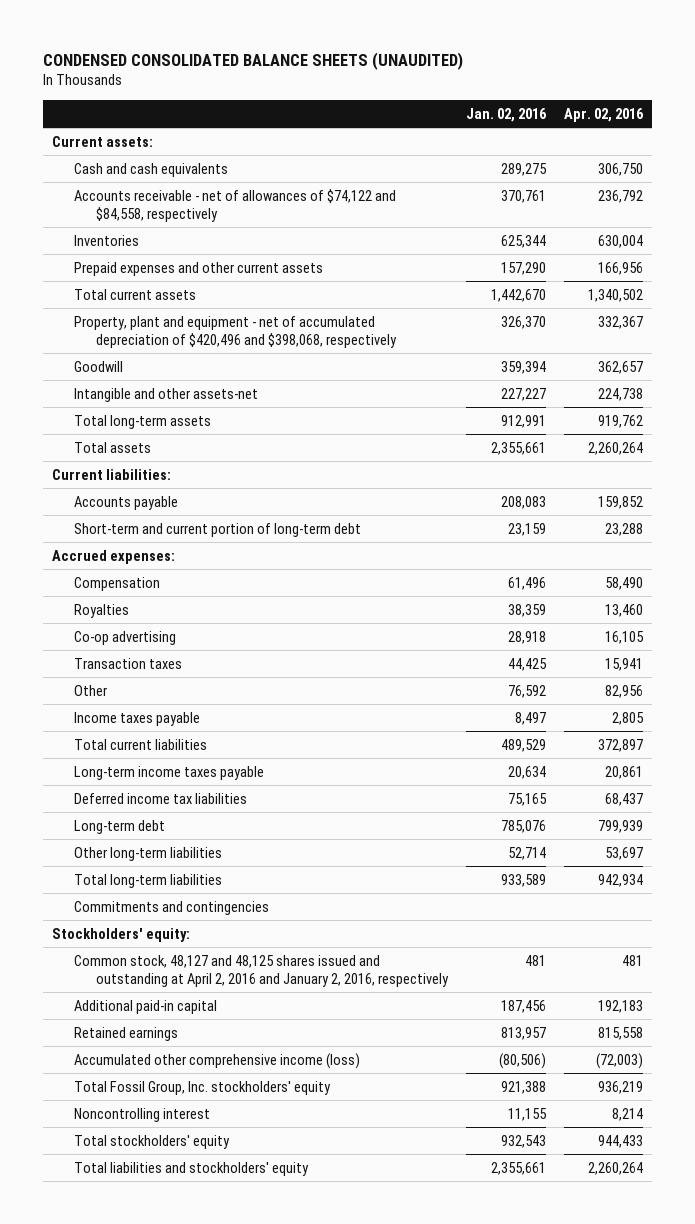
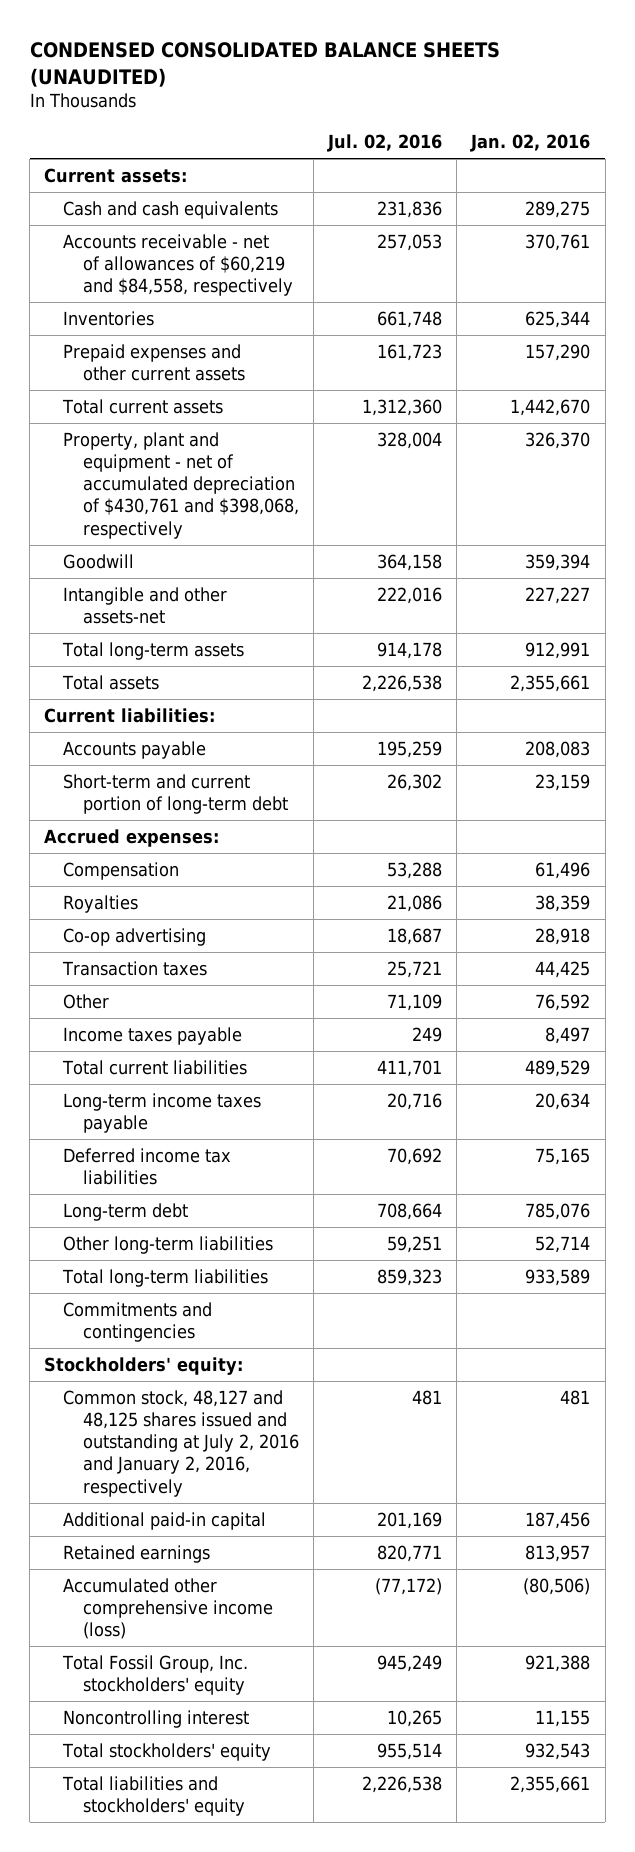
[564,107,645,122] Apr. 02, 2016 -> none
none -> [326,133,442,152] Jul. 02, 2016
[73,188,396,222] Accounts receivable - net of allowances of $74,122 and $84,558, respectively -> [63,233,293,297] Accounts receivable - net of allowances of $60,219 and $84,558, respectively
[73,315,397,348] Property, plant and equipment - net of accumulated depreciation of $420,496 and $398,068, respectively -> [63,431,299,539] Property, plant and equipment - net of accumulated depreciation of $430,761 and $398,068, respectively
[73,954,449,987] Common stock, 48,127 and 48,125 shares issued and outstanding at April 2, 2016 and January 2, 2016, respectively -> [63,1389,299,1497] Common stock, 48,127 and 48,125 shares issued and outstanding at July 2, 2016 and January 2, 2016, respectively

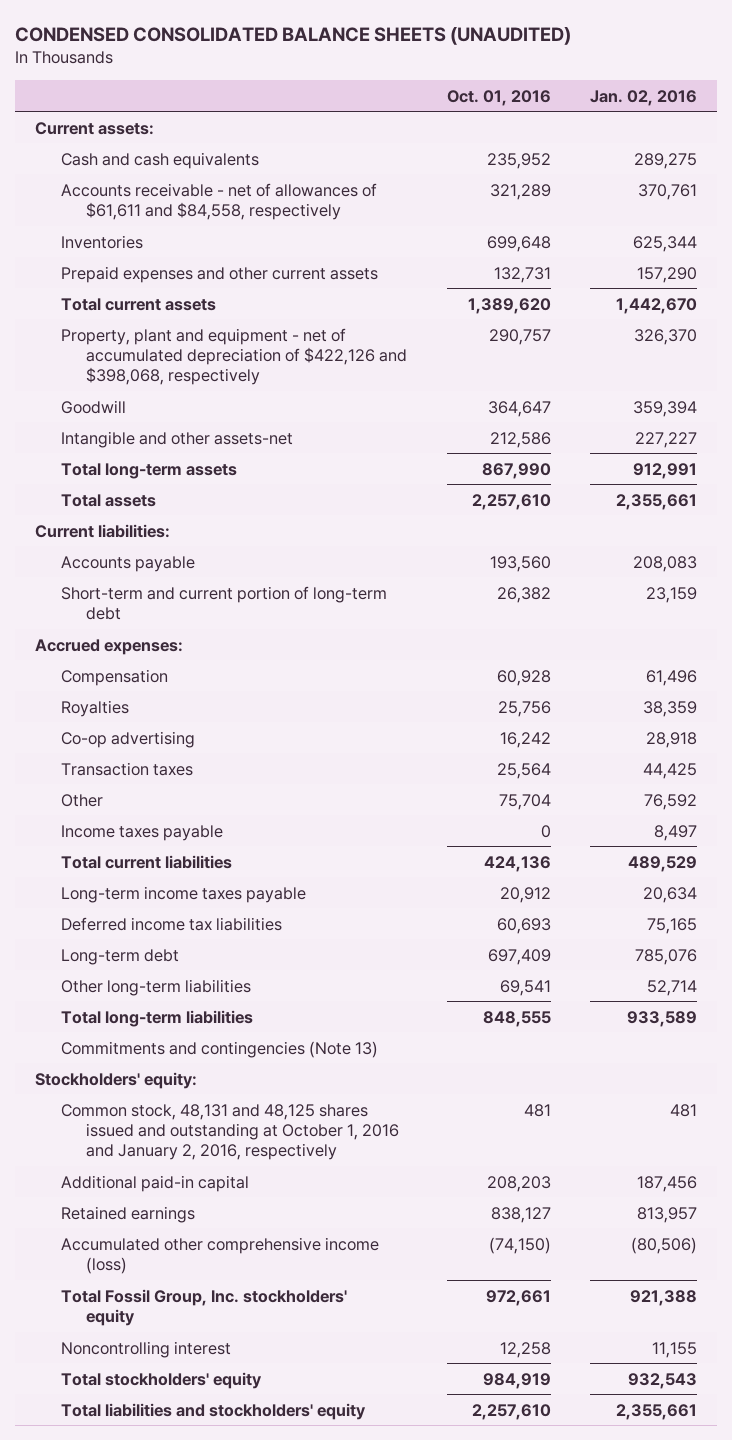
[326,133,442,152] Jul. 02, 2016 -> none
none -> [446,89,551,106] Oct. 01, 2016
[63,233,293,297] Accounts receivable - net of allowances of $60,219 and $84,558, respectively -> [60,182,377,220] Accounts receivable - net of allowances of $61,611 and $84,558, respectively
[63,431,299,539] Property, plant and equipment - net of accumulated depreciation of $430,761 and $398,068, respectively -> [60,327,408,386] Property, plant and equipment - net of accumulated depreciation of $422,126 and $398,068, respectively
[63,1301,213,1343] Commitments and contingencies -> [60,1040,378,1058] Commitments and contingencies (Note 13)
[63,1389,299,1497] Common stock, 48,127 and 48,125 shares issued and outstanding at July 2, 2016 and January 2, 2016, respectively -> [60,1103,400,1161] Common stock, 48,131 and 48,125 shares issued and outstanding at October 1, 2016 and January 2, 2016, respectively

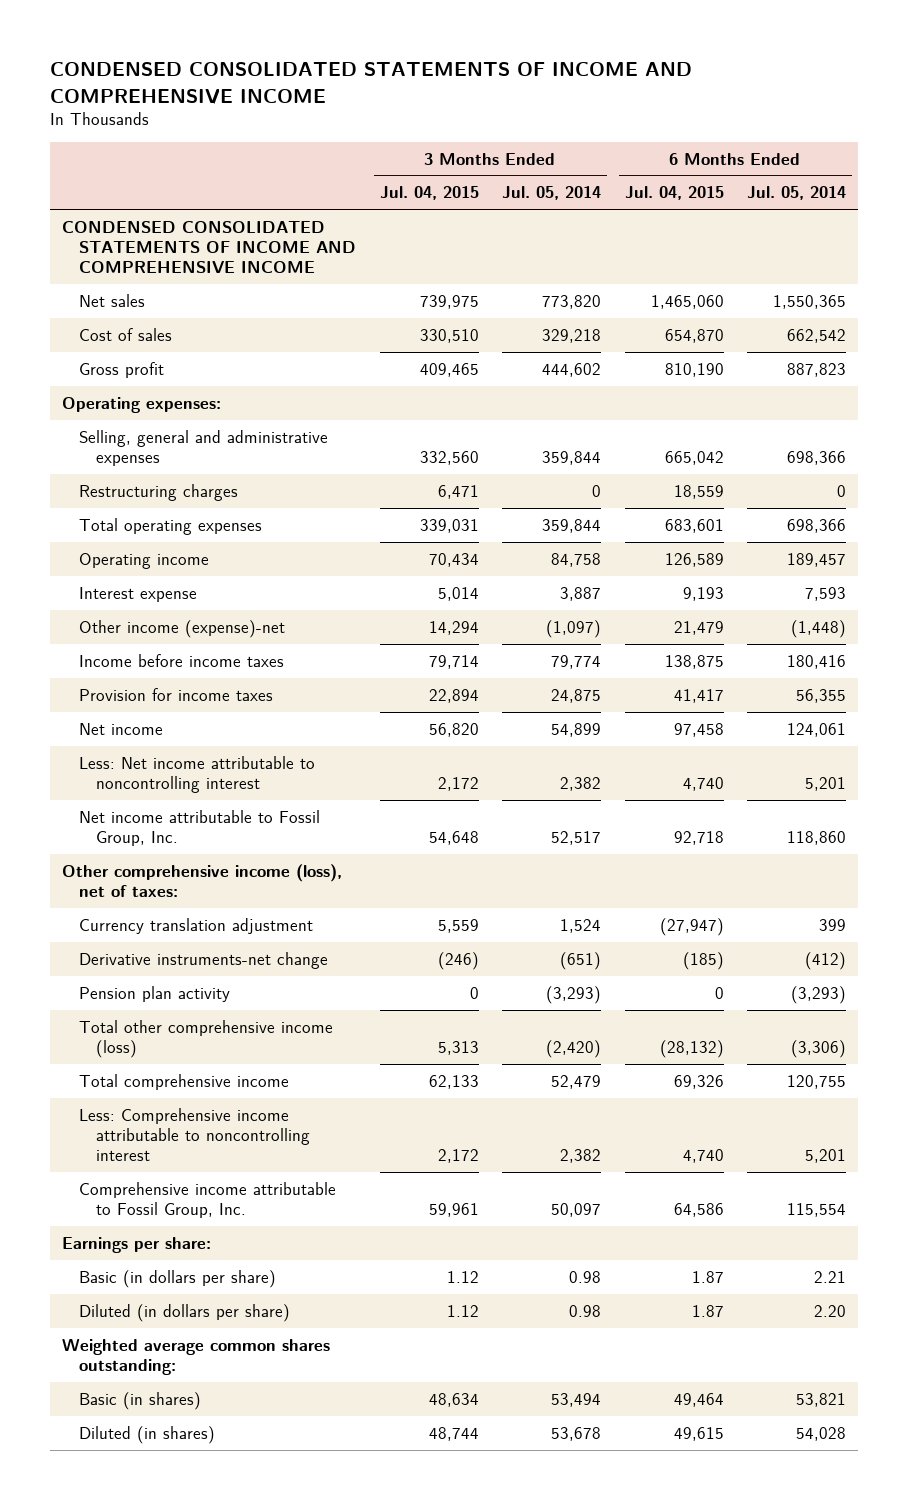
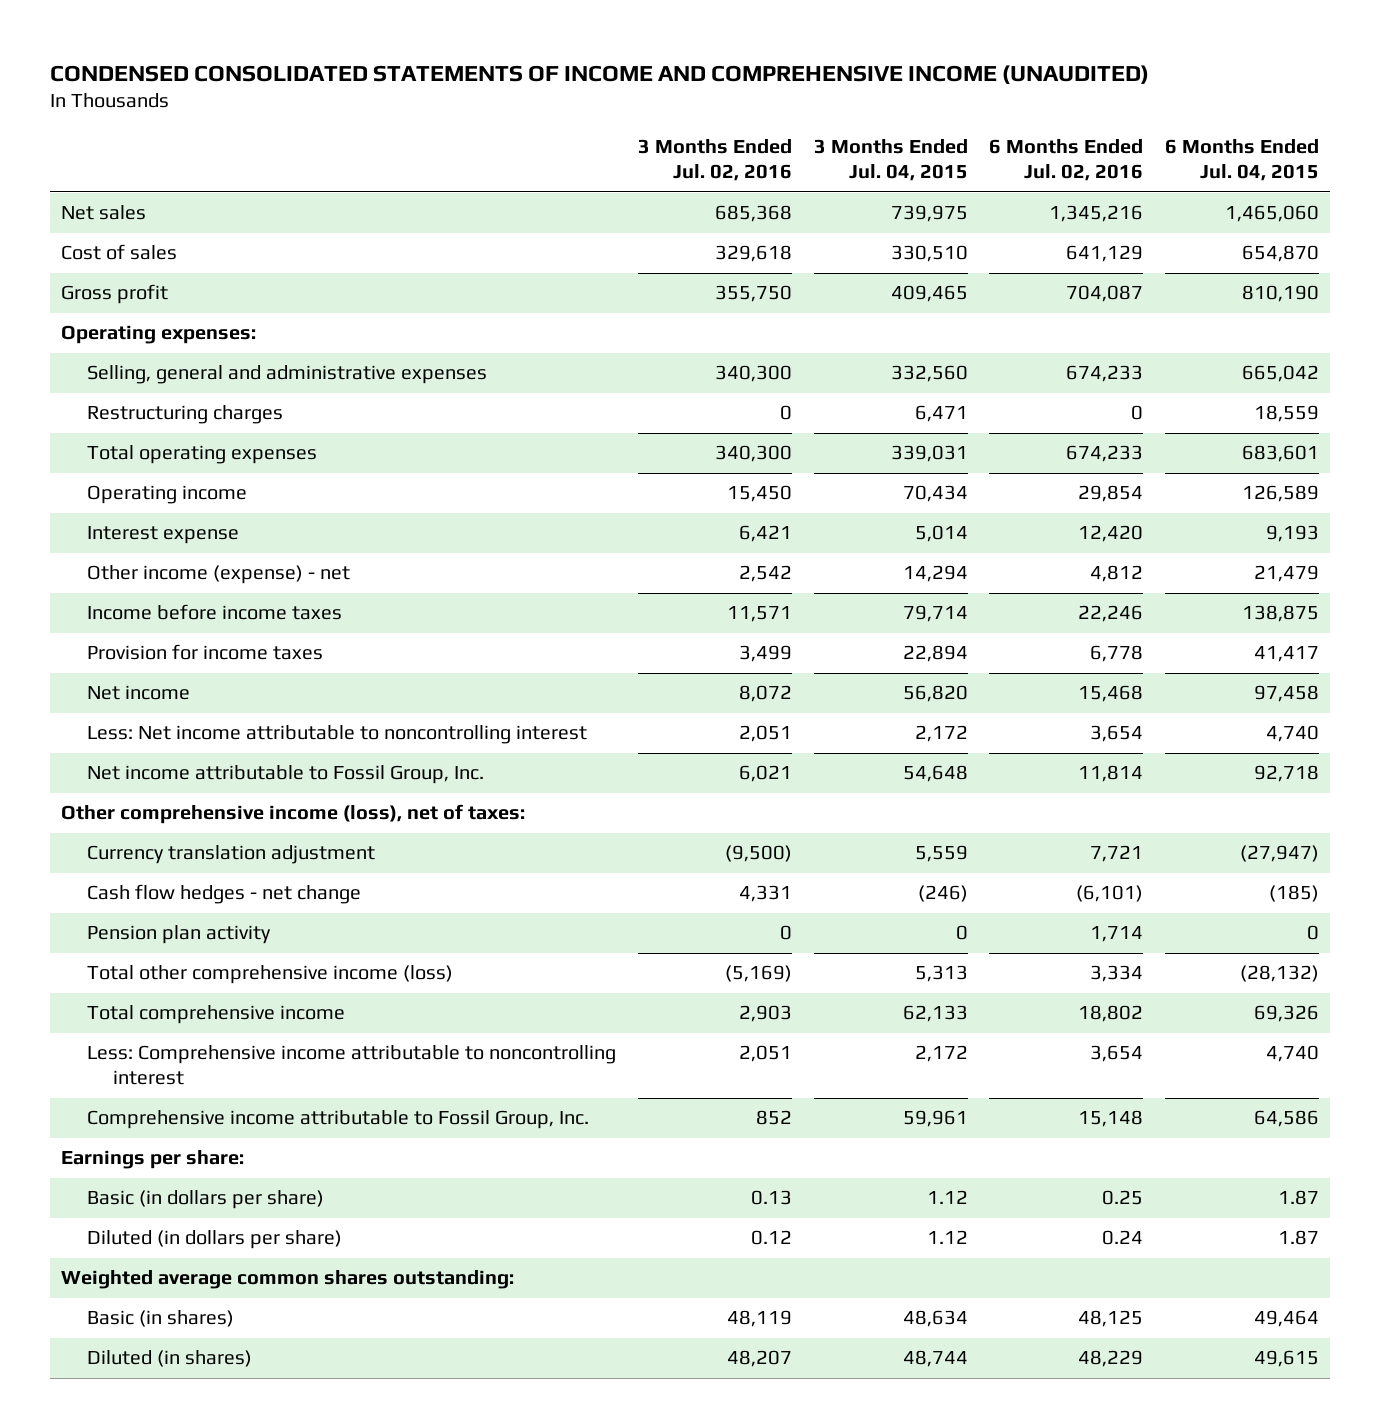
[50,62,693,104] CONDENSED CONSOLIDATED STATEMENTS OF INCOME AND COMPREHENSIVE INCOME -> [49,64,1149,84] CONDENSED CONSOLIDATED STATEMENTS OF INCOME AND COMPREHENSIVE INCOME (UNAUDITED)
[502,186,602,201] Jul. 05, 2014 -> none
[747,186,847,201] Jul. 05, 2014 -> none
none -> [637,139,792,182] 3 Months Ended Jul. 02, 2016
none -> [989,139,1144,182] 6 Months Ended Jul. 02, 2016
[62,220,357,274] CONDENSED CONSOLIDATED STATEMENTS OF INCOME AND COMPREHENSIVE INCOME -> none
[79,619,286,638] Other income (expense)-net -> [87,565,351,585] Other income (expense) - net
[79,951,329,969] Derivative instruments-net change -> [87,884,362,905] Cash flow hedges - net change

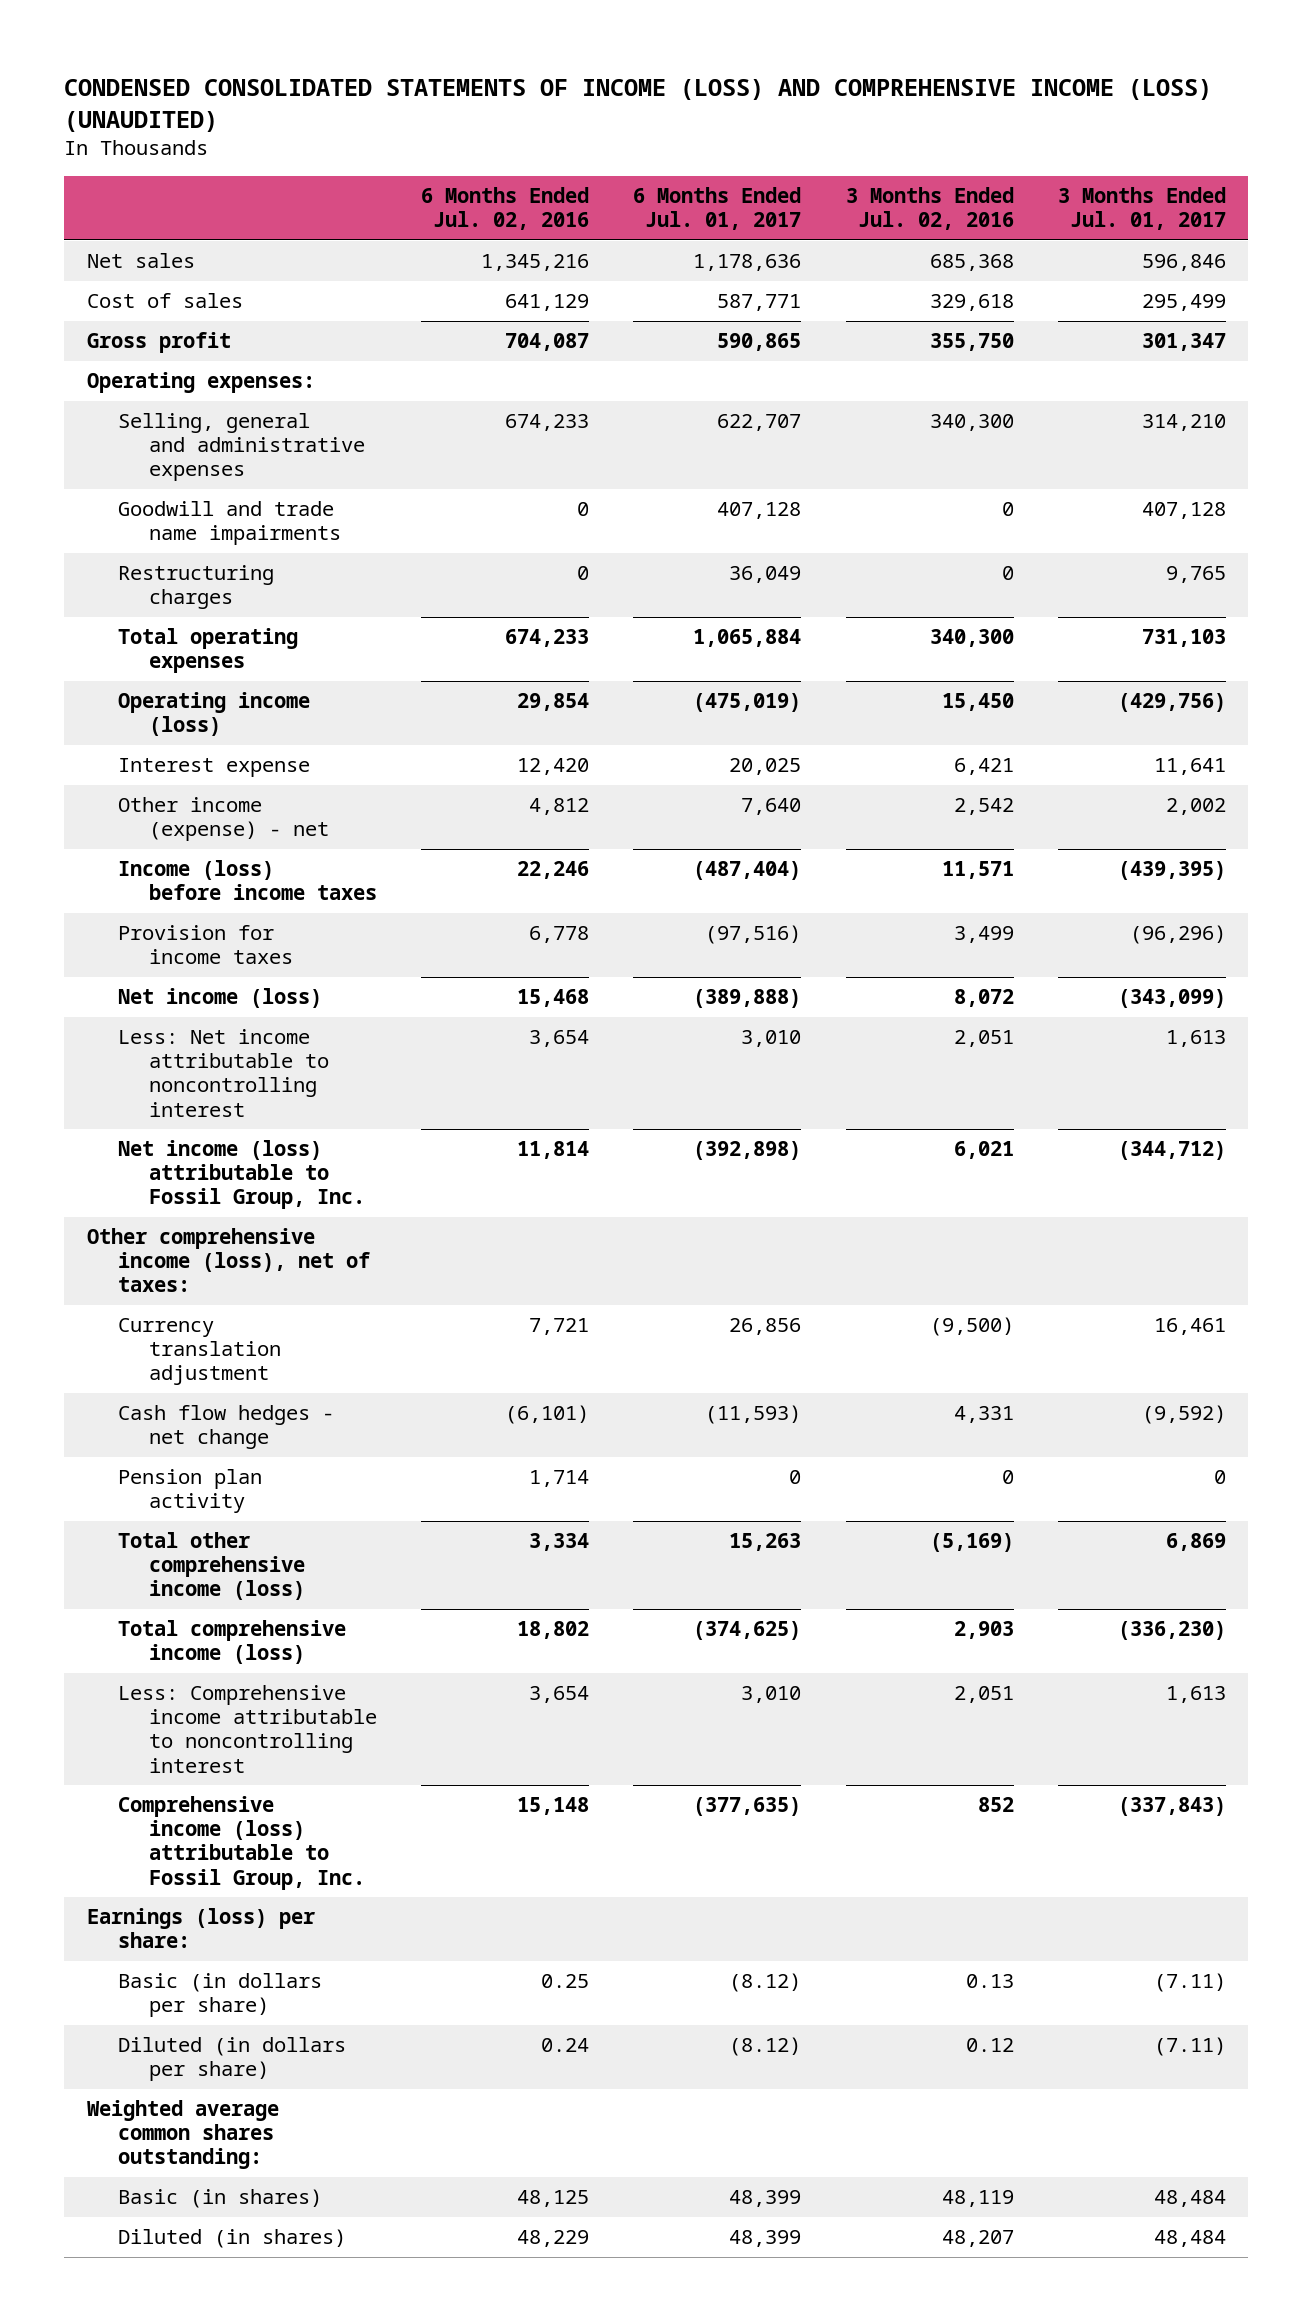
[49,64,1149,84] CONDENSED CONSOLIDATED STATEMENTS OF INCOME AND COMPREHENSIVE INCOME (UNAUDITED) -> [64,79,1213,132] CONDENSED CONSOLIDATED STATEMENTS OF INCOME (LOSS) AND COMPREHENSIVE INCOME (LOSS) (UNAUDITED)
[813,139,968,182] 3 Months Ended Jul. 04, 2015 -> none
[1165,139,1320,182] 6 Months Ended Jul. 04, 2015 -> none
none -> [633,187,802,231] 6 Months Ended Jul. 01, 2017
none -> [1058,187,1227,231] 3 Months Ended Jul. 01, 2017
none -> [117,501,341,546] Goodwill and trade name impairments
[87,485,248,505] Operating income -> [117,692,310,737] Operating income (loss)
[87,604,343,621] Income before income taxes -> [117,860,377,901] Income (loss) before income taxes
[87,685,191,701] Net income -> [117,988,322,1009] Net income (loss)
[87,765,485,785] Net income attributable to Fossil Group, Inc. -> [117,1140,365,1210] Net income (loss) attributable to Fossil Group, Inc.
[87,1005,346,1025] Total comprehensive income -> [117,1620,346,1665] Total comprehensive income (loss)
[87,1110,590,1130] Comprehensive income attributable to Fossil Group, Inc. -> [117,1796,365,1890] Comprehensive income (loss) attributable to Fossil Group, Inc.
[60,1150,244,1170] Earnings per share: -> [86,1908,315,1949] Earnings (loss) per share:

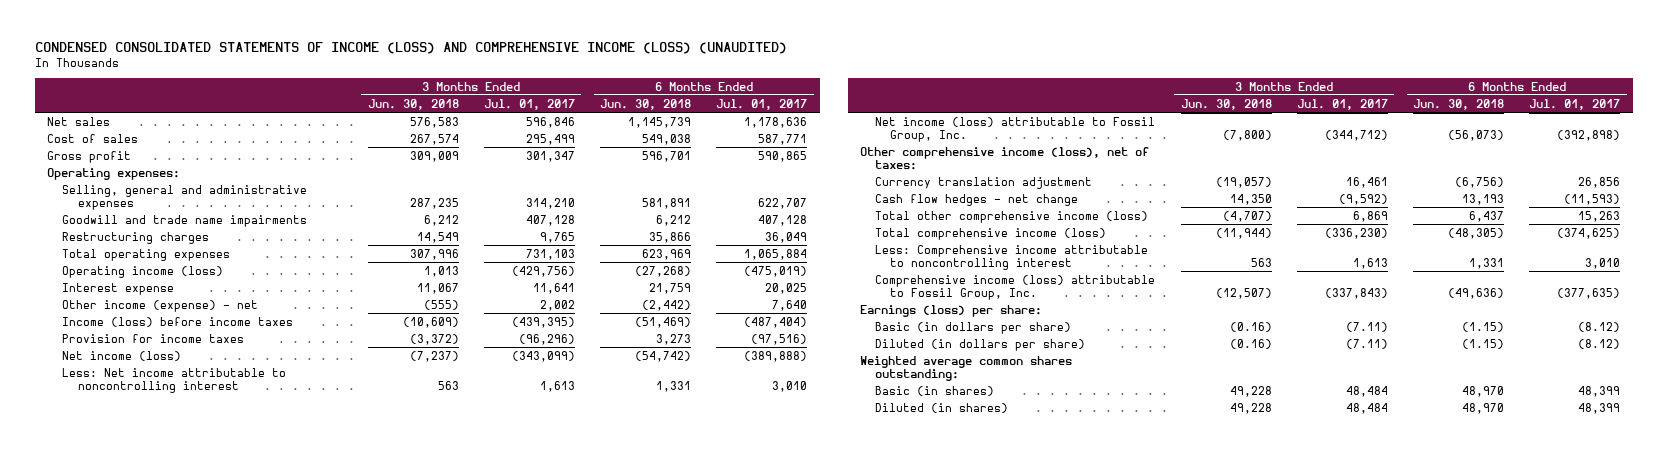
[421,187,590,231] 6 Months Ended Jul. 02, 2016 -> none
[845,187,1014,231] 3 Months Ended Jul. 02, 2016 -> none
none -> [367,98,459,110] Jun. 30, 2018
none -> [600,98,692,110] Jun. 30, 2018
[117,1469,262,1514] Pension plan activity -> none

